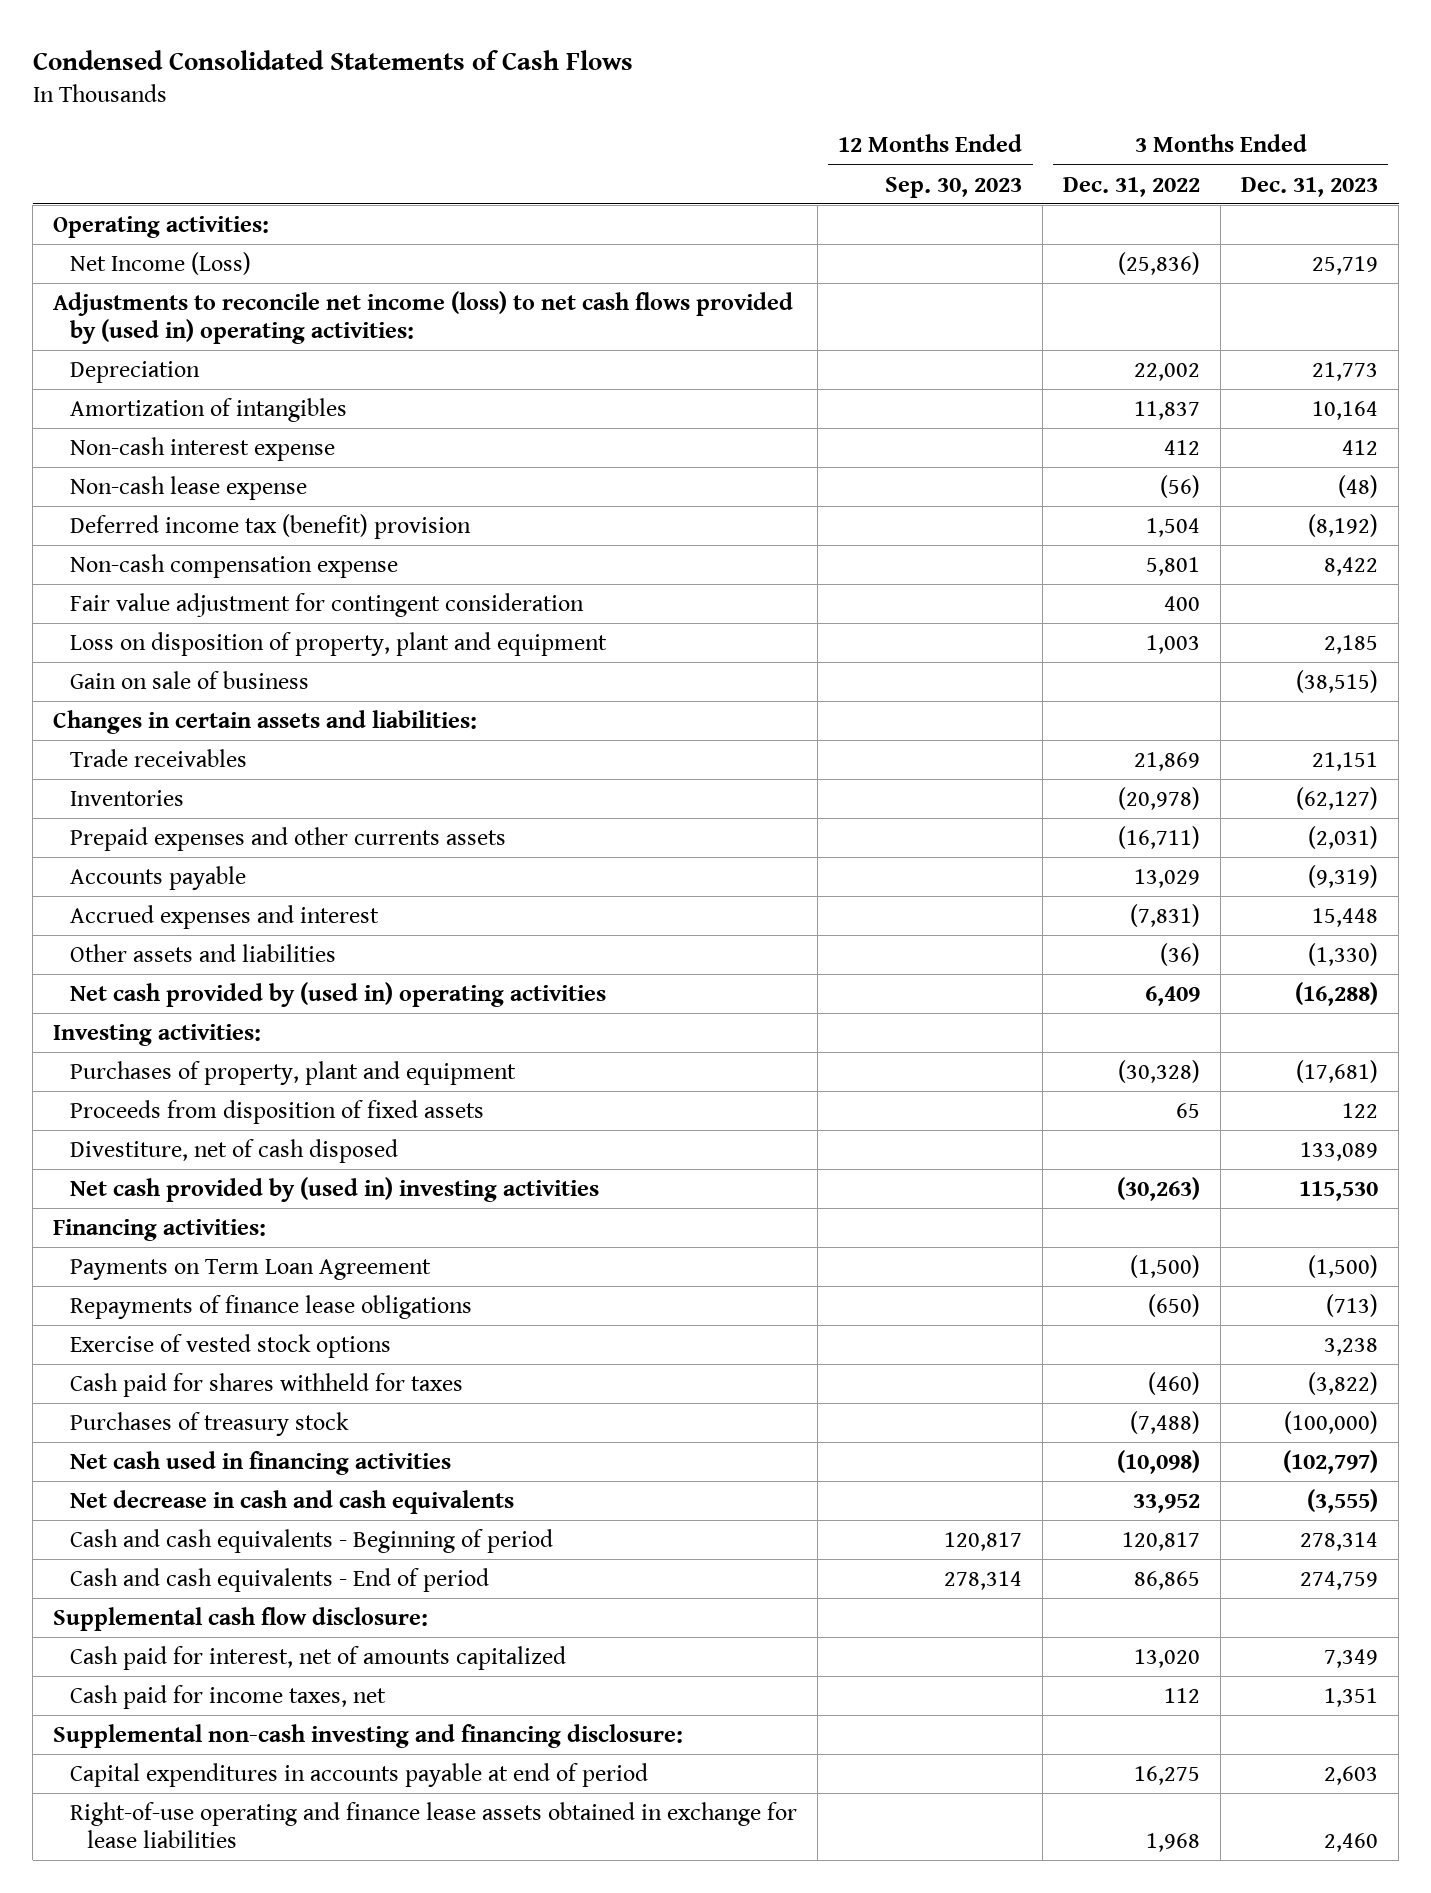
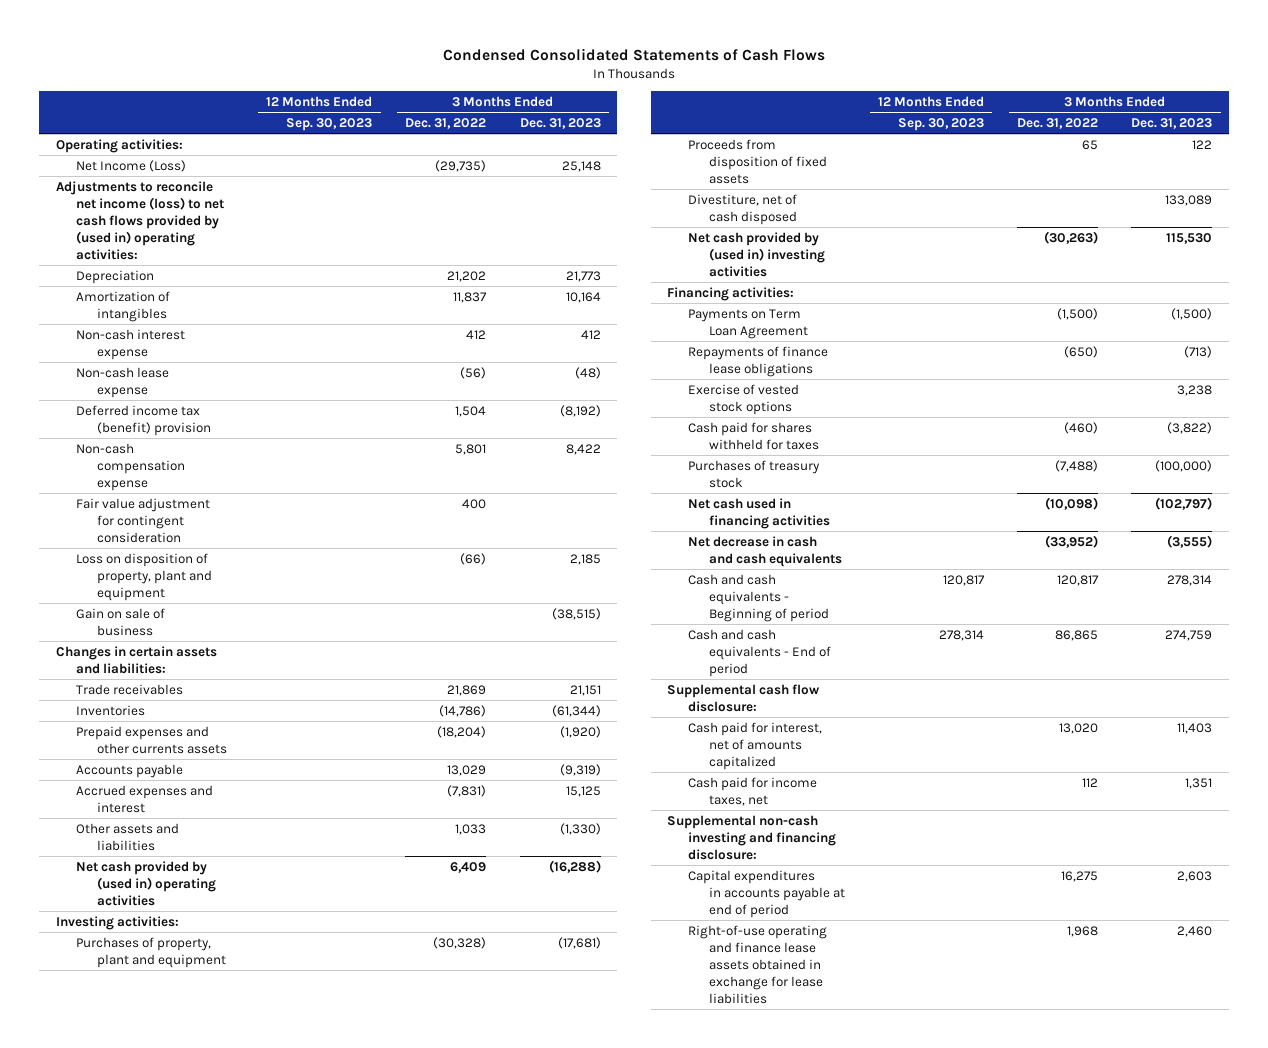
[1118,252,1201,276] (25,836) -> [435,159,487,172] (29,735)
[1312,256,1379,276] 25,719 -> [561,160,601,172] 25,148
[1134,363,1201,382] 22,002 -> [447,270,487,282] 21,202
[1146,635,1201,655] 1,003 -> [460,552,487,565] (66)
[1118,787,1201,811] (20,978) -> [439,704,487,717] (14,786)
[1296,787,1379,811] (62,127) -> [551,704,601,717] (61,344)
[1118,826,1201,850] (16,711) -> [437,725,487,738] (18,204)
[1308,826,1379,850] (2,031) -> [559,725,601,738] (1,920)
[1312,908,1379,928] 15,448 -> [565,785,601,797] 15,125
[1160,943,1201,967] (36) -> [455,823,487,835] 1,033
[1133,1494,1201,1514] 33,952 -> [1045,534,1099,548] (33,952)
[1324,1649,1379,1669] 7,349 -> [1177,722,1213,734] 11,403

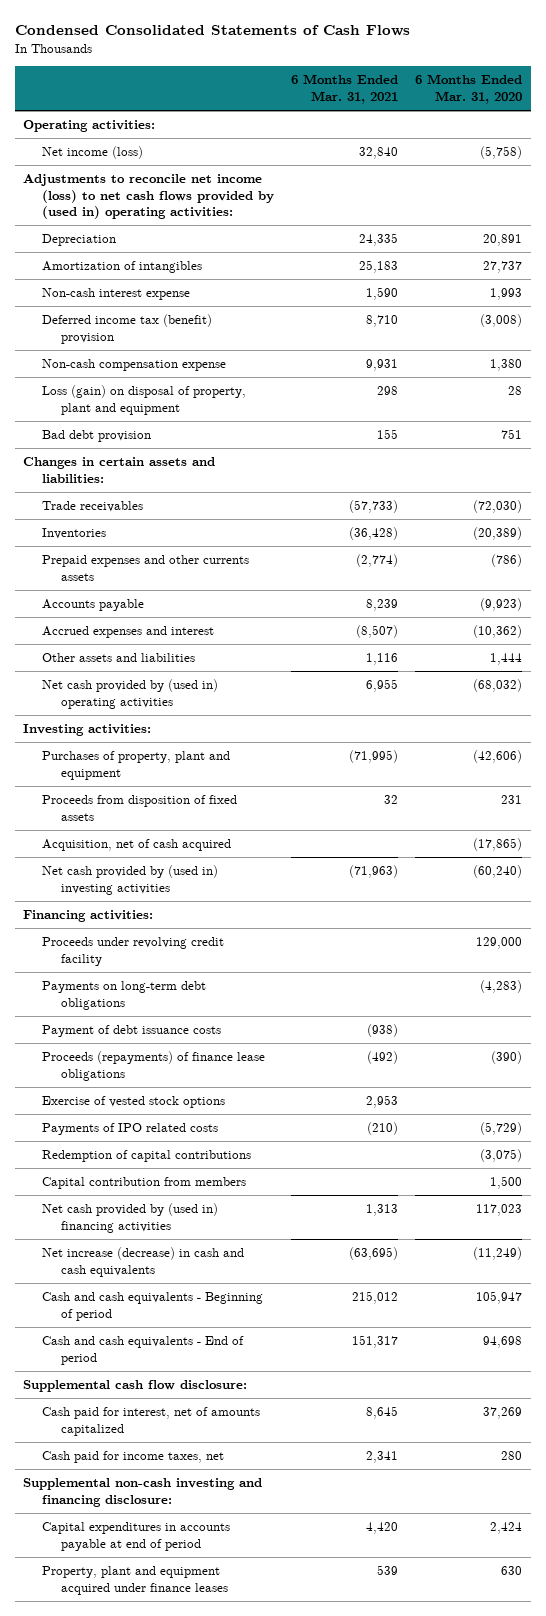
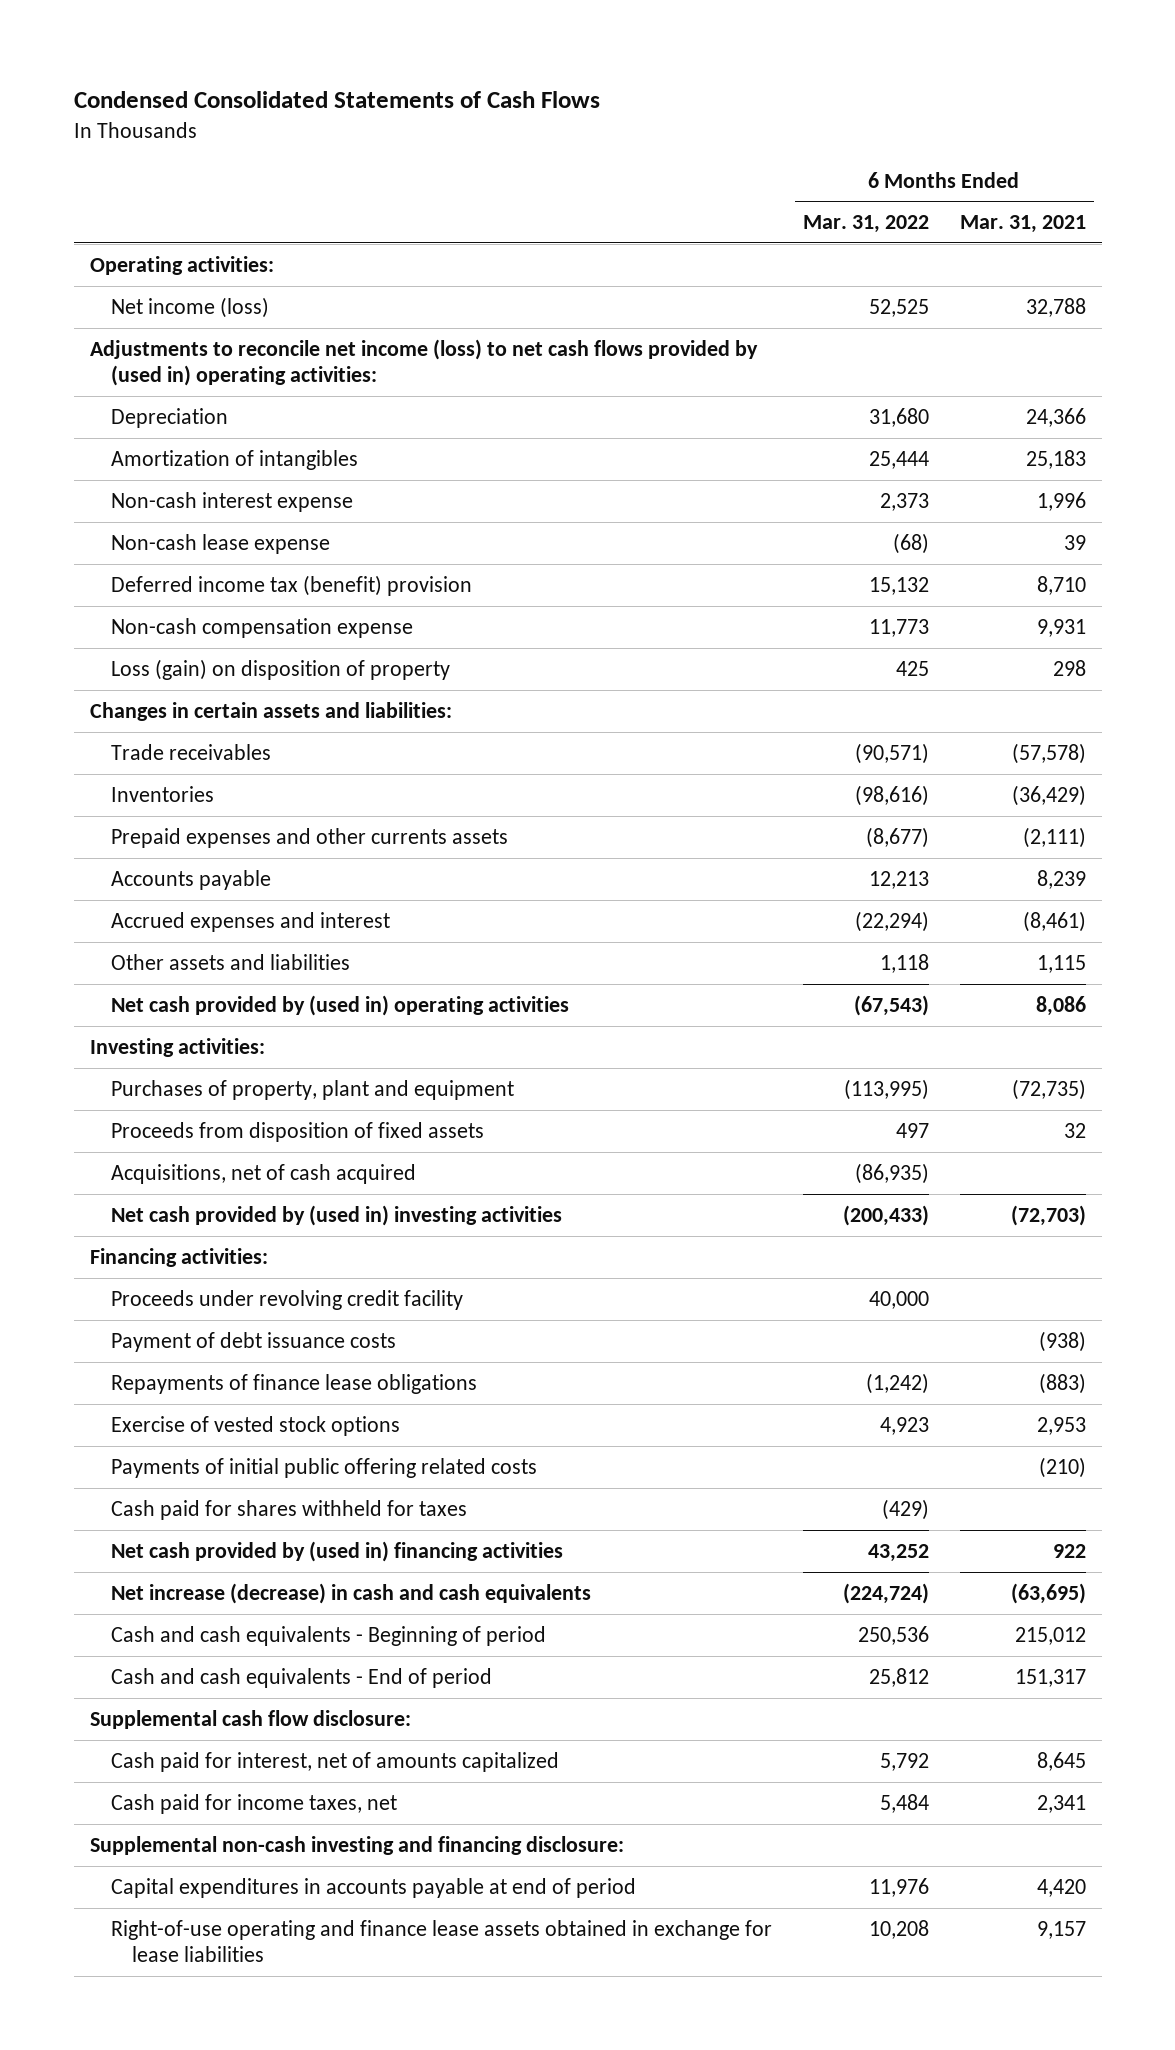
[415,74,523,104] 6 Months Ended Mar. 31, 2020 -> none
none -> [802,215,929,234] Mar. 31, 2022
[359,147,399,160] 32,840 -> [1025,297,1086,317] 32,788
[359,233,399,247] 24,335 -> [1025,407,1086,427] 24,366
[366,287,399,301] 1,590 -> [1036,491,1086,511] 1,996
none -> [110,533,330,554] Non-cash lease expense
[42,430,152,443] Bad debt provision -> none
[42,385,247,415] Loss (gain) on disposal of property, plant and equipment -> [110,658,450,680] Loss (gain) on disposition of property
[349,500,399,514] (57,733) -> [1011,742,1086,764] (57,578)
[349,527,399,541] (36,428) -> [1011,784,1086,806] (36,429)
[356,554,399,568] (2,774) -> [1022,826,1086,848] (2,111)
[356,625,399,639] (8,507) -> [1022,910,1086,932] (8,461)
[366,653,399,666] 1,116 -> [1036,954,1086,973] 1,115
[366,679,399,693] 6,955 -> [1035,995,1086,1016] 8,086
[349,750,399,764] (71,995) -> [1011,1078,1086,1100] (72,735)
[42,839,232,852] Acquisition, net of cash acquired -> [110,1163,416,1184] Acquisitions, net of cash acquired
[349,865,399,879] (71,963) -> [1010,1204,1086,1226] (72,703)
[42,981,207,1010] Payments on long-term debt obligations -> none
[42,1051,266,1081] Proceeds (repayments) of finance lease obligations -> [110,1373,477,1394] Repayments of finance lease obligations
[367,1051,399,1065] (492) -> [1038,1372,1086,1394] (883)
[42,1150,252,1163] Redemption of capital contributions -> none
[42,1177,247,1190] Capital contribution from members -> none
[42,1123,219,1136] Payments of IPO related costs -> [110,1457,537,1478] Payments of initial public offering related costs
none -> [110,1499,467,1520] Cash paid for shares withheld for taxes
[366,1204,399,1217] 1,313 -> [1052,1543,1086,1558] 922
[42,1566,229,1595] Property, plant and equipment acquired under finance leases -> none
none -> [110,1919,772,1963] Right-of-use operating and finance lease assets obtained in exchange for lease liabilities

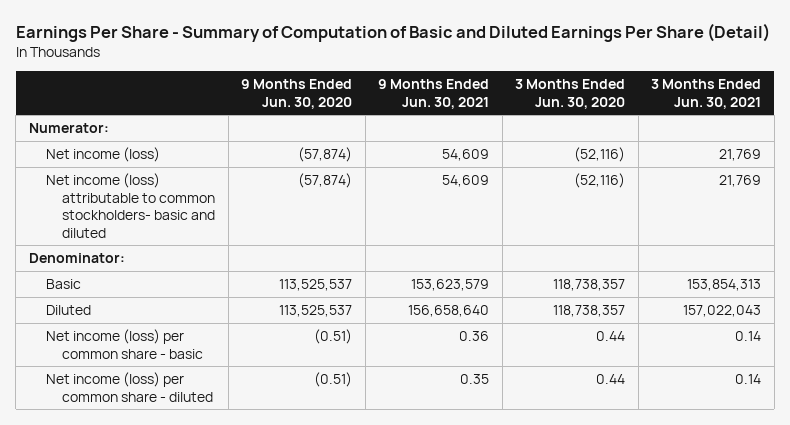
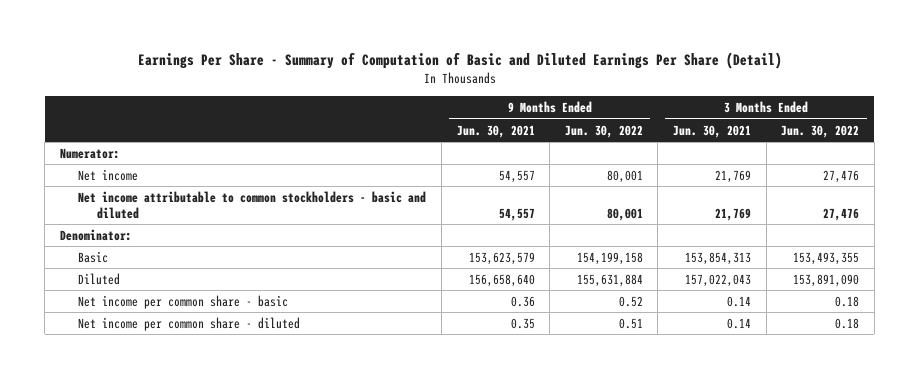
[241,79,353,109] 9 Months Ended Jun. 30, 2020 -> none
[515,79,626,109] 3 Months Ended Jun. 30, 2020 -> none
none -> [564,124,643,138] Jun. 30, 2022
none -> [781,124,860,138] Jun. 30, 2022
[45,146,160,162] Net income (loss) -> [78,168,139,181] Net income
[442,148,490,161] 54,609 -> [498,169,535,183] 54,557
[45,172,216,238] Net income (loss) attributable to common stockholders- basic and diluted -> [78,190,427,219] Net income attributable to common stockholders - basic and diluted
[442,174,490,187] 54,609 -> [498,207,535,221] 54,557
[45,328,204,359] Net income (loss) per common share - basic -> [78,294,289,309] Net income per common share - basic
[45,371,214,402] Net income (loss) per common share - diluted -> [78,316,301,331] Net income per common share - diluted

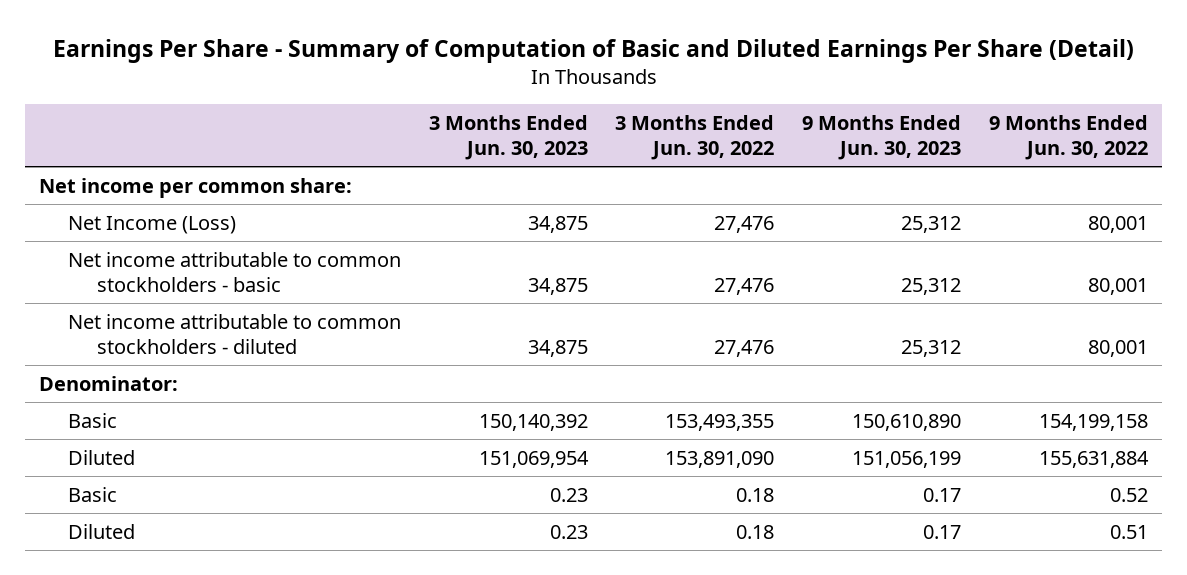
[456,124,535,138] Jun. 30, 2021 -> none
[673,124,752,138] Jun. 30, 2021 -> none
none -> [428,114,588,160] 3 Months Ended Jun. 30, 2023
none -> [802,114,962,160] 9 Months Ended Jun. 30, 2023
[59,147,120,159] Numerator: -> [39,177,353,198] Net income per common share:
[78,168,139,181] Net income -> [67,215,236,234] Net Income (Loss)
none -> [67,251,401,292] Net income attributable to common stockholders - basic
[78,190,427,219] Net income attributable to common stockholders - basic and diluted -> [67,313,401,354] Net income attributable to common stockholders - diluted
[78,294,289,309] Net income per common share - basic -> [67,486,117,502] Basic
[78,316,301,331] Net income per common share - diluted -> [67,523,135,539] Diluted

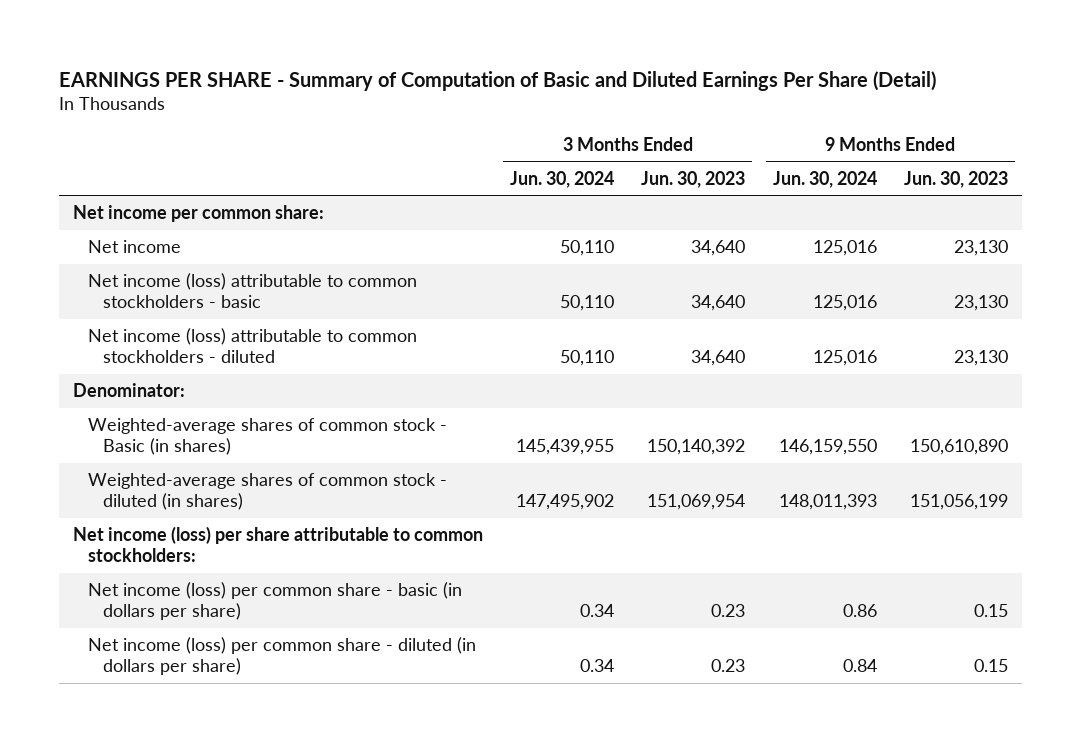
[52,38,1134,63] Earnings Per Share - Summary of Computation of Basic and Diluted Earnings Per Share (Detail) -> [59,70,937,91] EARNINGS PER SHARE - Summary of Computation of Basic and Diluted Earnings Per Share (Detail)
[615,114,775,160] 3 Months Ended Jun. 30, 2022 -> none
[988,114,1148,160] 9 Months Ended Jun. 30, 2022 -> none
none -> [510,170,615,188] Jun. 30, 2024
none -> [772,170,877,188] Jun. 30, 2024
[67,215,236,234] Net Income (Loss) -> [87,240,181,254] Net income
[527,215,588,233] 34,875 -> [691,240,746,257] 34,640
[901,215,962,233] 25,312 -> [953,240,1008,257] 23,130
[67,251,401,292] Net income attributable to common stockholders - basic -> [87,273,417,309] Net income (loss) attributable to common stockholders - basic
[527,277,588,295] 34,875 -> [691,295,746,312] 34,640
[901,277,962,295] 25,312 -> [953,295,1008,312] 23,130
[67,313,401,354] Net income attributable to common stockholders - diluted -> [87,328,417,364] Net income (loss) attributable to common stockholders - diluted
[527,339,588,357] 34,875 -> [691,350,746,367] 34,640
[901,339,962,357] 25,312 -> [953,350,1008,367] 23,130
[67,486,117,502] Basic -> none
[67,523,135,539] Diluted -> none
[67,412,117,428] Basic -> [87,418,447,456] Weighted-average shares of common stock - Basic (in shares)
[67,449,135,465] Diluted -> [87,473,447,511] Weighted-average shares of common stock - diluted (in shares)
none -> [72,526,483,563] Net income (loss) per share attributable to common stockholders:
none -> [87,582,462,621] Net income (loss) per common share - basic (in dollars per share)
none -> [87,637,476,676] Net income (loss) per common share - diluted (in dollars per share)

